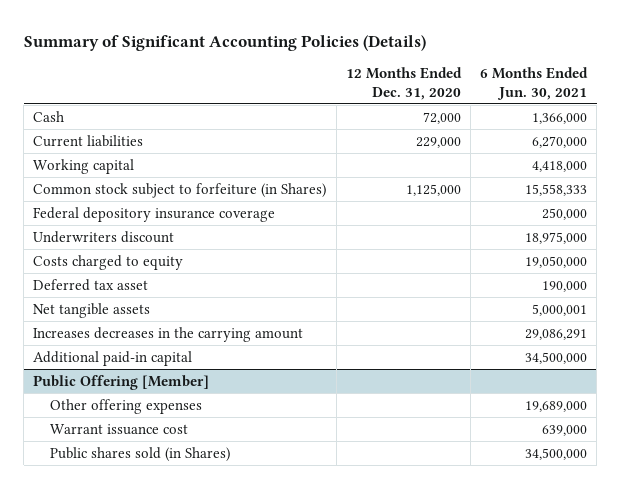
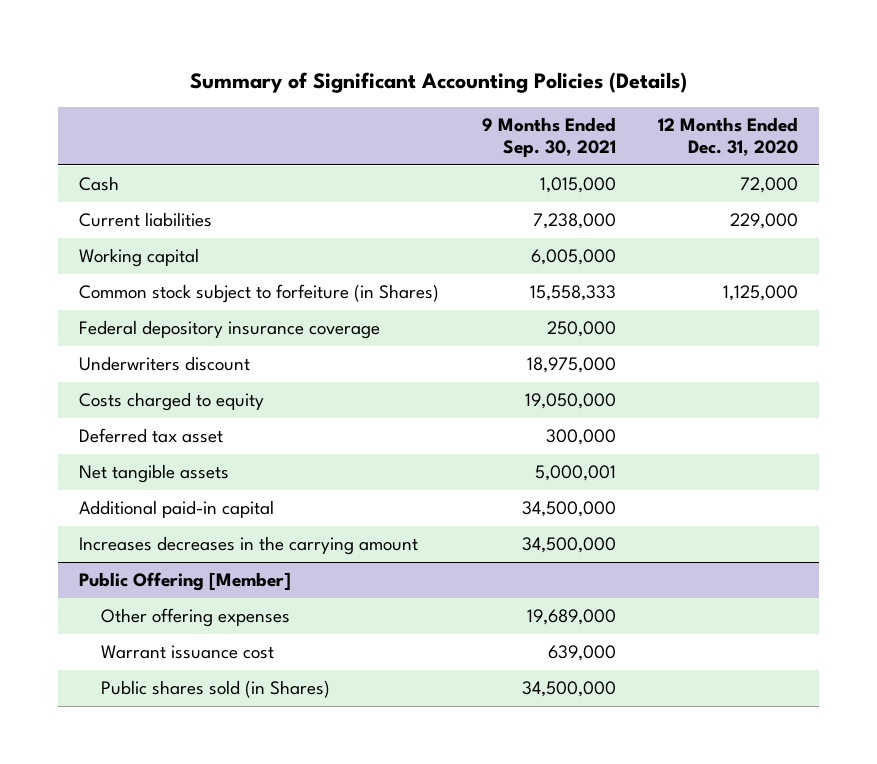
[480,67,589,100] 6 Months Ended Jun. 30, 2021 -> none
none -> [481,116,616,158] 9 Months Ended Sep. 30, 2021
[33,326,304,342] Increases decreases in the carrying amount -> [79,536,419,556] Increases decreases in the carrying amount

